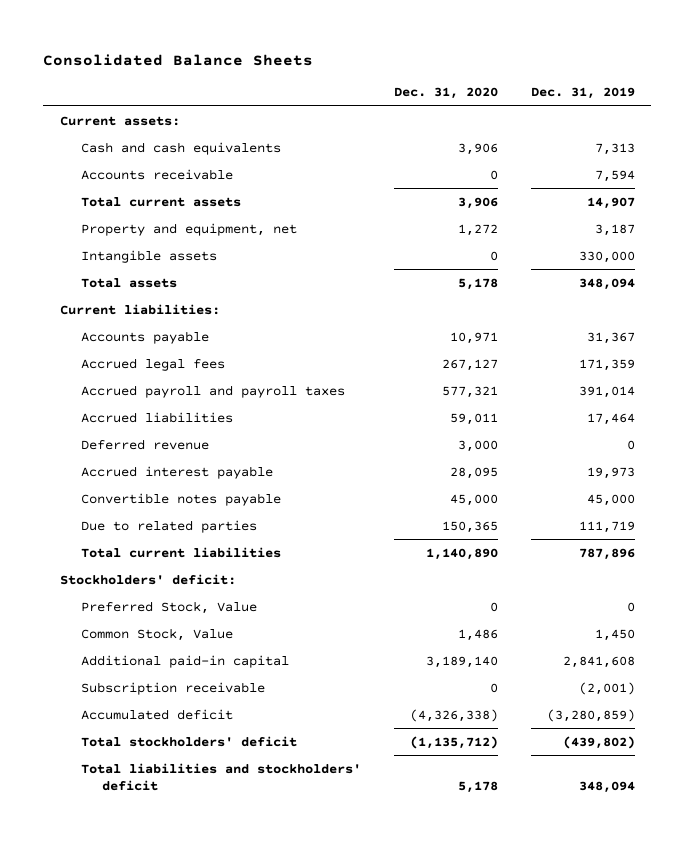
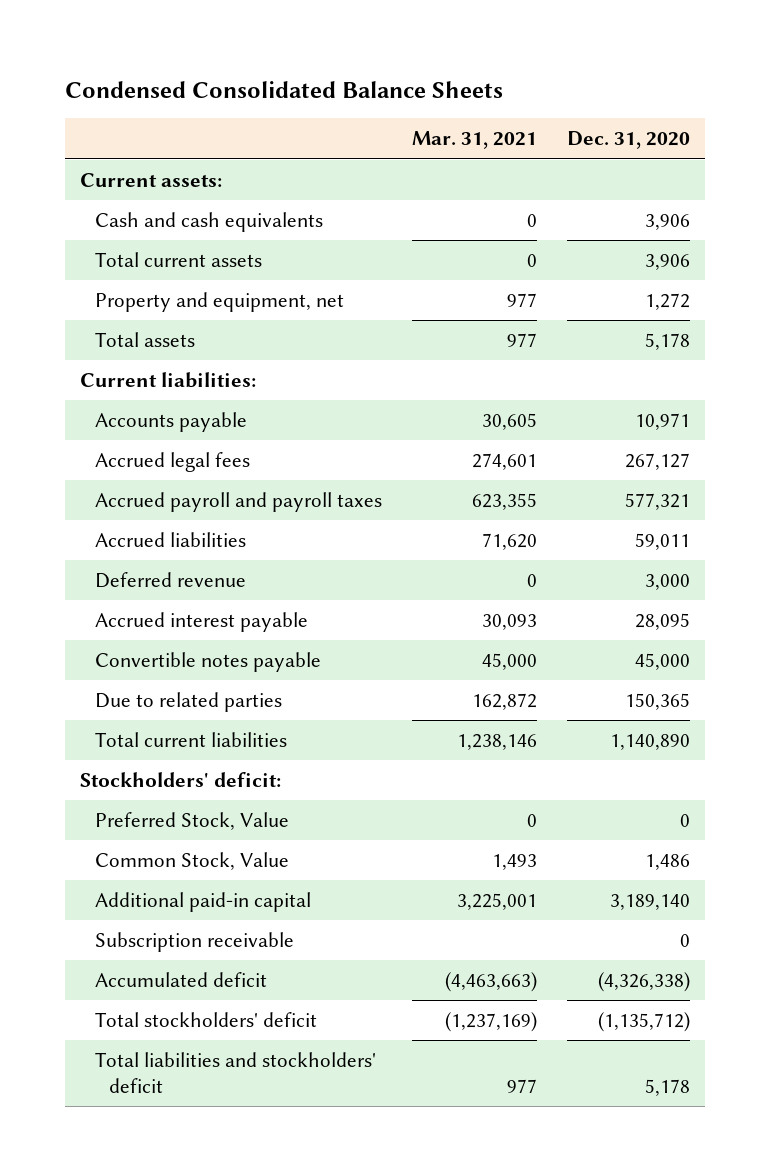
[43,53,314,66] Consolidated Balance Sheets -> [65,80,504,98] Condensed Consolidated Balance Sheets
[530,87,635,100] Dec. 31, 2019 -> none
none -> [412,131,538,150] Mar. 31, 2021
[80,168,233,180] Accounts receivable -> none
[80,249,217,263] Intangible assets -> none

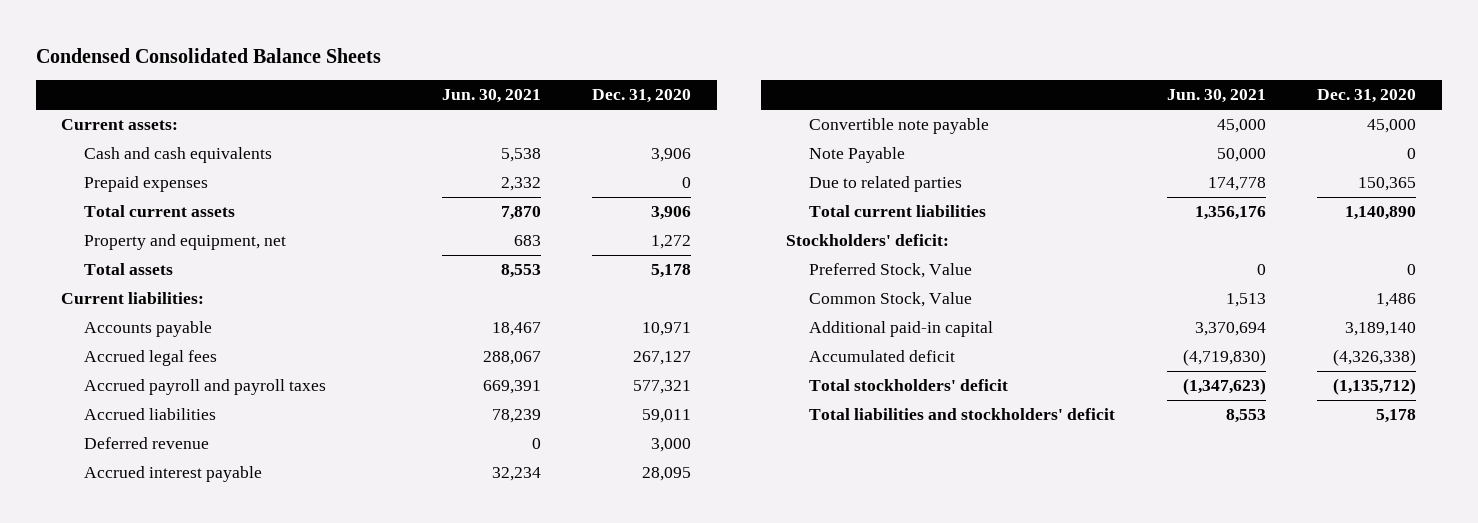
[412,131,538,150] Mar. 31, 2021 -> none
none -> [441,89,541,104] Jun. 30, 2021
none -> [84,176,209,193] Prepaid expenses
[94,651,321,672] Convertible notes payable -> [809,118,990,135] Convertible note payable
none -> [809,147,906,164] Note Payable
[94,931,294,952] Subscription receivable -> none

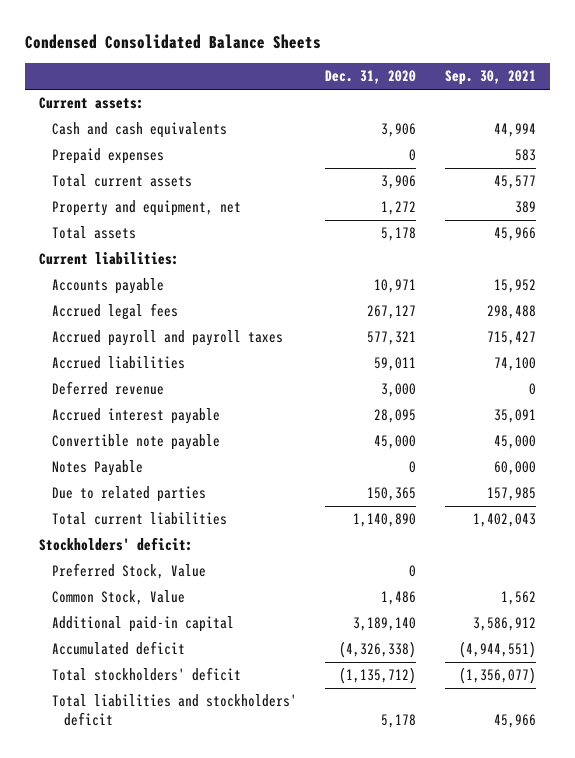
[441,89,541,104] Jun. 30, 2021 -> none
none -> [444,70,536,86] Sep. 30, 2021
[809,147,906,164] Note Payable -> [51,460,143,477] Notes Payable

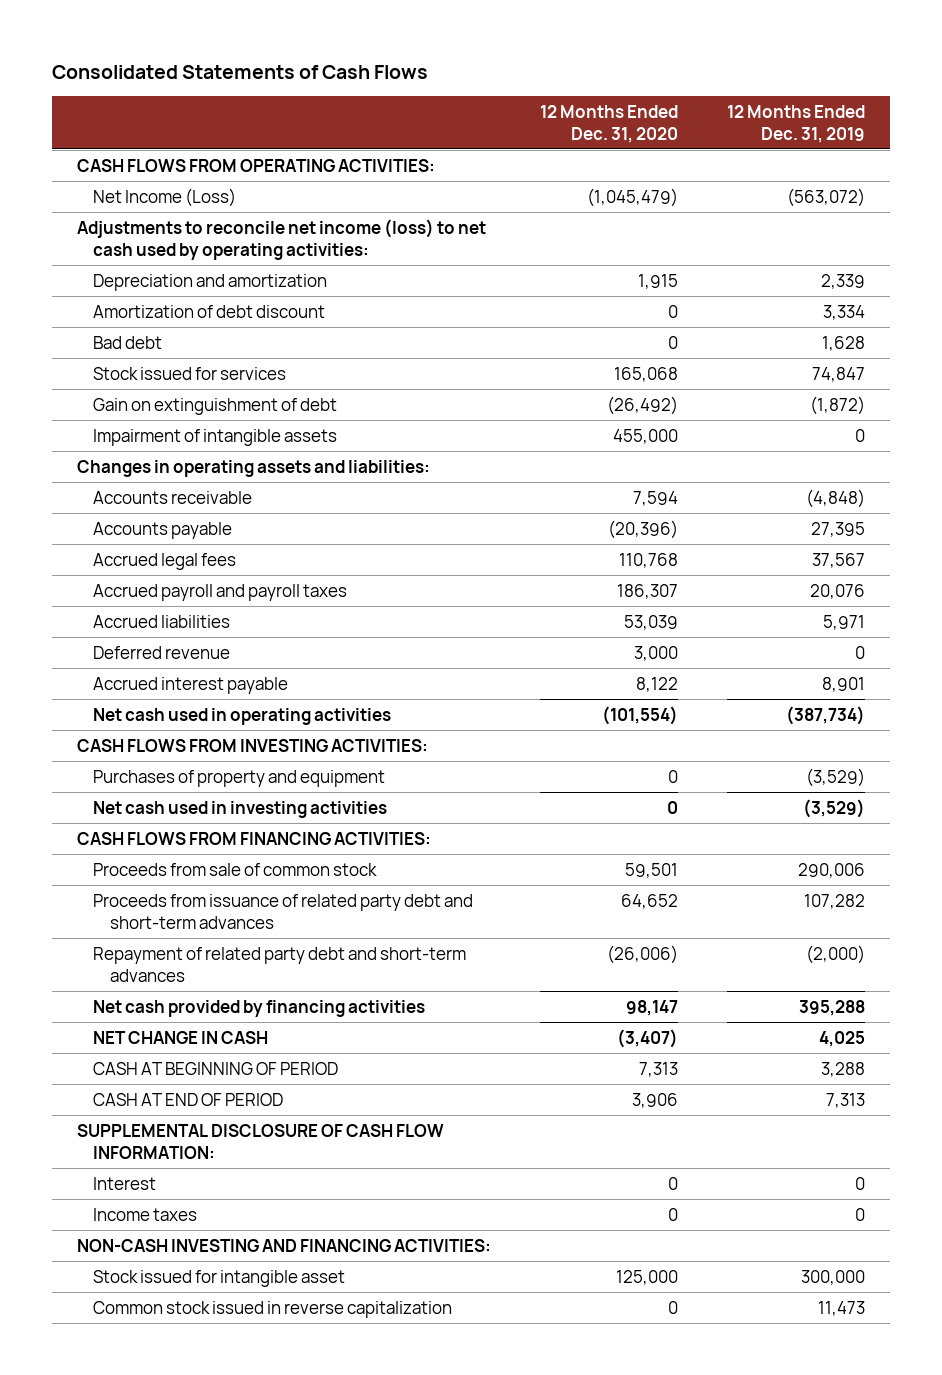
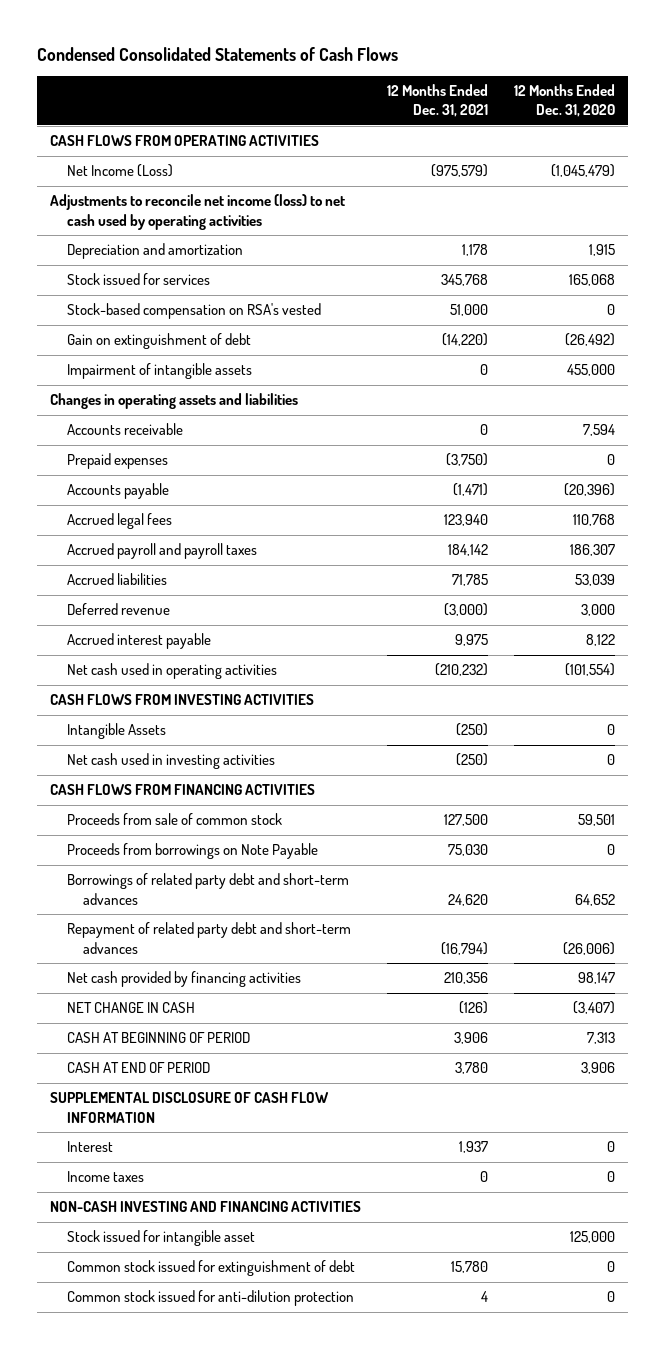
[52,64,429,79] Consolidated Statements of Cash Flows -> [37,46,399,61] Condensed Consolidated Statements of Cash Flows
[727,104,866,143] 12 Months Ended Dec. 31, 2019 -> none
none -> [387,84,489,118] 12 Months Ended Dec. 31, 2021
[76,158,435,172] CASH FLOWS FROM OPERATING ACTIVITIES: -> [50,135,320,147] CASH FLOWS FROM OPERATING ACTIVITIES
[76,218,486,260] Adjustments to reconcile net income (loss) to net cash used by operating activities: -> [50,194,346,230] Adjustments to reconcile net income (loss) to net cash used by operating activities
[93,304,326,318] Amortization of debt discount -> none
[93,335,163,349] Bad debt -> none
none -> [66,303,321,320] Stock-based compensation on RSA's vested
[76,459,430,477] Changes in operating assets and liabilities: -> [50,393,299,410] Changes in operating assets and liabilities
none -> [66,453,168,470] Prepaid expenses
[93,769,386,787] Purchases of property and equipment -> none
[76,738,428,752] CASH FLOWS FROM INVESTING ACTIVITIES: -> [50,694,315,706] CASH FLOWS FROM INVESTING ACTIVITIES
none -> [66,723,166,740] Intangible Assets
[76,831,431,845] CASH FLOWS FROM FINANCING ACTIVITIES: -> [50,784,316,796] CASH FLOWS FROM FINANCING ACTIVITIES
none -> [66,843,318,860] Proceeds from borrowings on Note Payable
[93,893,474,929] Proceeds from issuance of related party debt and short-term advances -> [66,873,349,905] Borrowings of related party debt and short-term advances
[76,1123,444,1159] SUPPLEMENTAL DISCLOSURE OF CASH FLOW INFORMATION: -> [50,1092,330,1123] SUPPLEMENTAL DISCLOSURE OF CASH FLOW INFORMATION
[76,1238,491,1252] NON-CASH INVESTING AND FINANCING ACTIVITIES: -> [50,1201,362,1213] NON-CASH INVESTING AND FINANCING ACTIVITIES
[93,1300,453,1318] Common stock issued in reverse capitalization -> none
none -> [66,1260,355,1277] Common stock issued for extinguishment of debt
none -> [66,1290,354,1307] Common stock issued for anti-dilution protection

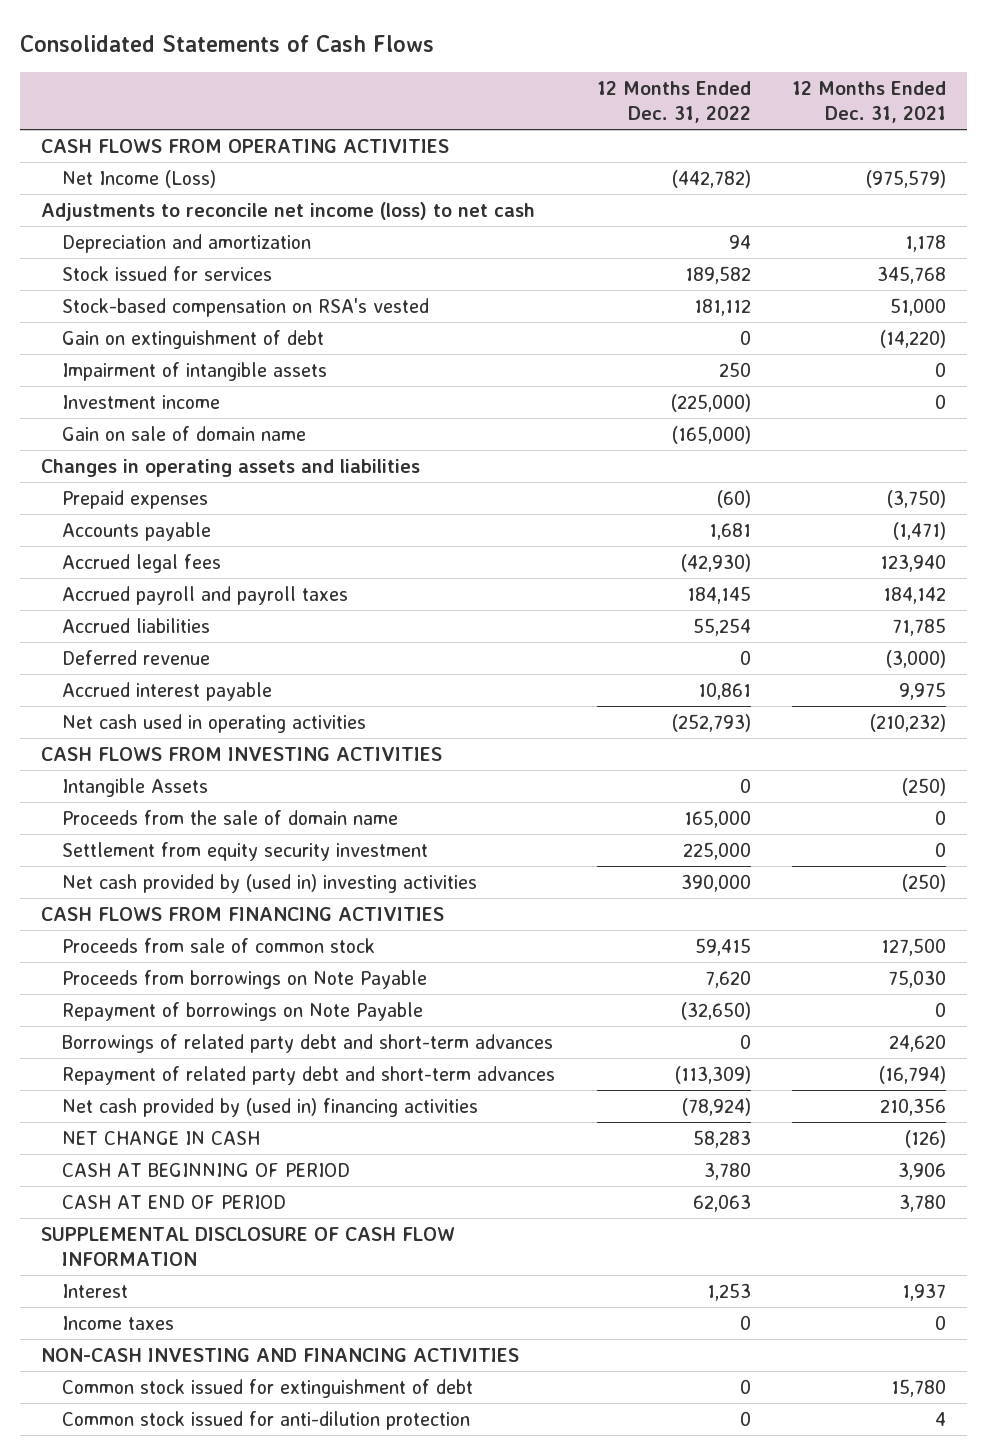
[37,46,399,61] Condensed Consolidated Statements of Cash Flows -> [20,34,435,52] Consolidated Statements of Cash Flows
[514,84,616,118] 12 Months Ended Dec. 31, 2020 -> none
none -> [596,80,751,123] 12 Months Ended Dec. 31, 2022
[50,194,346,230] Adjustments to reconcile net income (loss) to net cash used by operating activities -> [41,201,536,221] Adjustments to reconcile net income (loss) to net cash
none -> [61,394,220,409] Investment income
none -> [61,425,306,441] Gain on sale of domain name
[66,423,183,436] Accounts receivable -> none
none -> [61,809,398,825] Proceeds from the sale of domain name
none -> [61,841,428,861] Settlement from equity security investment
[66,753,275,770] Net cash used in investing activities -> [61,873,477,893] Net cash provided by (used in) investing activities
none -> [61,1001,423,1021] Repayment of borrowings on Note Payable
[66,971,301,988] Net cash provided by financing activities -> [61,1097,478,1117] Net cash provided by (used in) financing activities
[66,1230,255,1247] Stock issued for intangible asset -> none

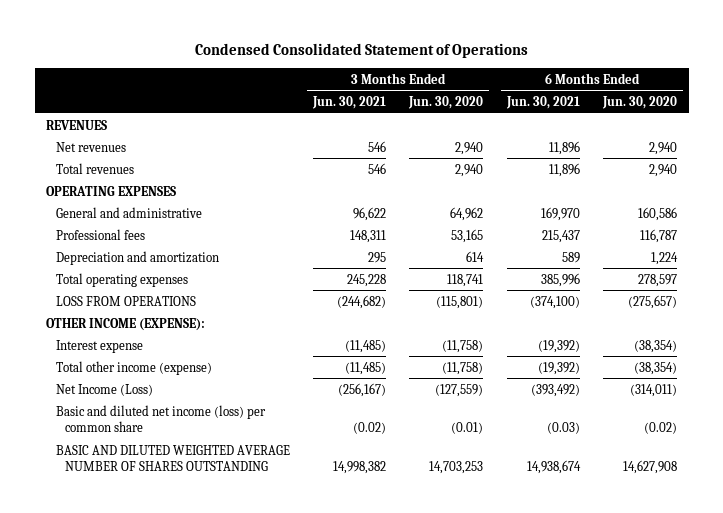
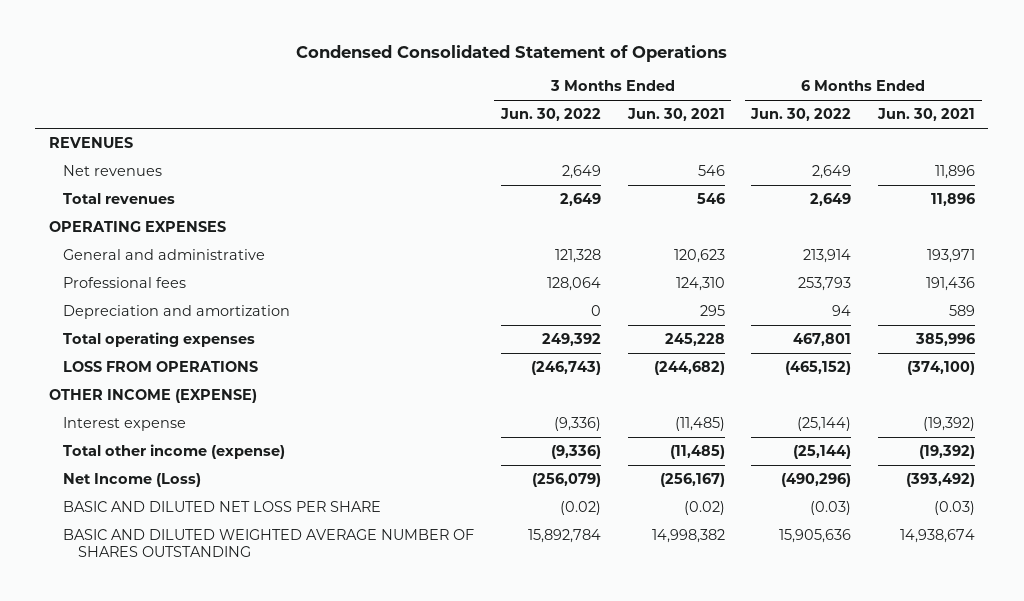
[408,96,484,110] Jun. 30, 2020 -> none
[602,96,678,110] Jun. 30, 2020 -> none
none -> [499,108,601,122] Jun. 30, 2022
none -> [750,108,852,122] Jun. 30, 2022
[353,206,387,221] 96,622 -> [673,249,725,264] 120,623
[540,206,580,221] 169,970 -> [927,249,976,264] 193,971
[350,229,387,243] 148,311 -> [675,277,725,292] 124,310
[541,229,580,243] 215,437 -> [926,277,976,292] 191,436
[46,317,206,331] OTHER INCOME (EXPENSE): -> [48,389,257,404] OTHER INCOME (EXPENSE)
[55,404,266,433] Basic and diluted net income (loss) per common share -> [63,501,382,513] BASIC AND DILUTED NET LOSS PER SHARE

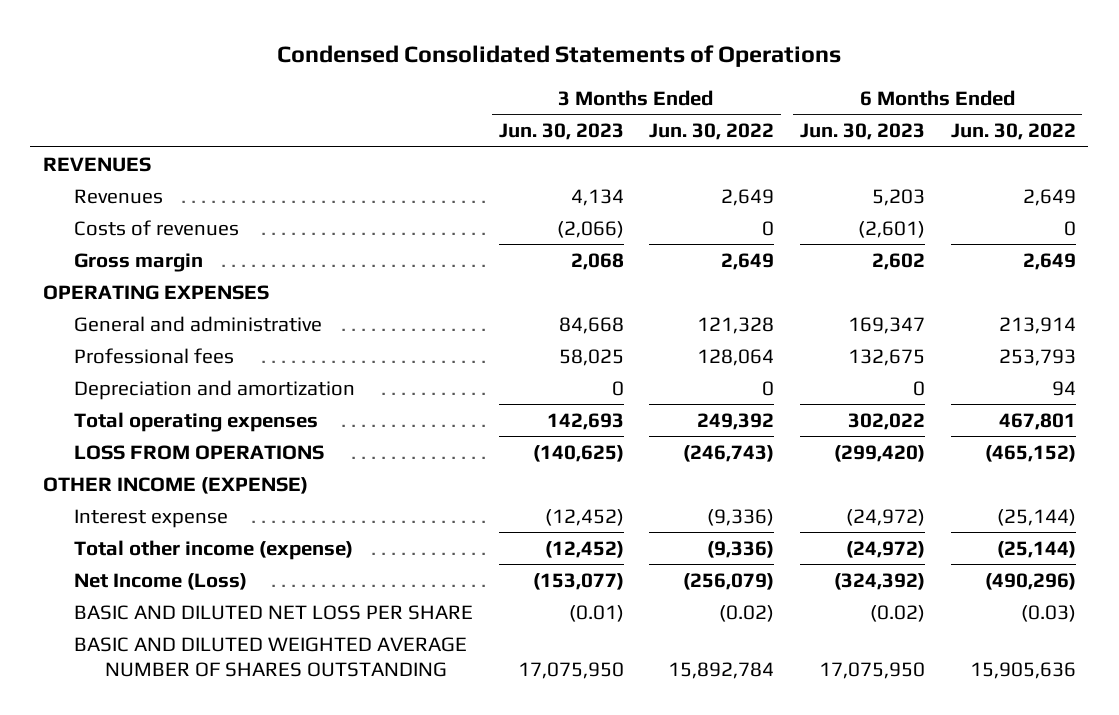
[295,44,727,62] Condensed Consolidated Statement of Operations -> [277,44,842,67] Condensed Consolidated Statements of Operations
[626,108,725,122] Jun. 30, 2021 -> none
[877,108,976,122] Jun. 30, 2021 -> none
none -> [498,123,624,141] Jun. 30, 2023
none -> [799,123,925,141] Jun. 30, 2023
[63,165,163,177] Net revenues -> [73,188,163,204] Revenues
none -> [73,219,239,236] Costs of revenues
[63,193,176,205] Total revenues -> [73,252,203,272] Gross margin

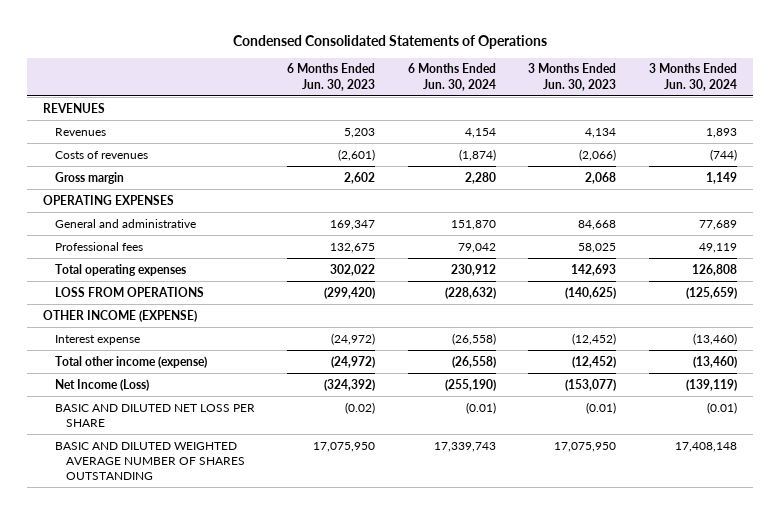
[649,123,775,141] Jun. 30, 2022 -> none
[950,123,1076,141] Jun. 30, 2022 -> none
none -> [407,63,496,91] 6 Months Ended Jun. 30, 2024
none -> [648,63,737,91] 3 Months Ended Jun. 30, 2024
[73,379,355,400] Depreciation and amortization -> none

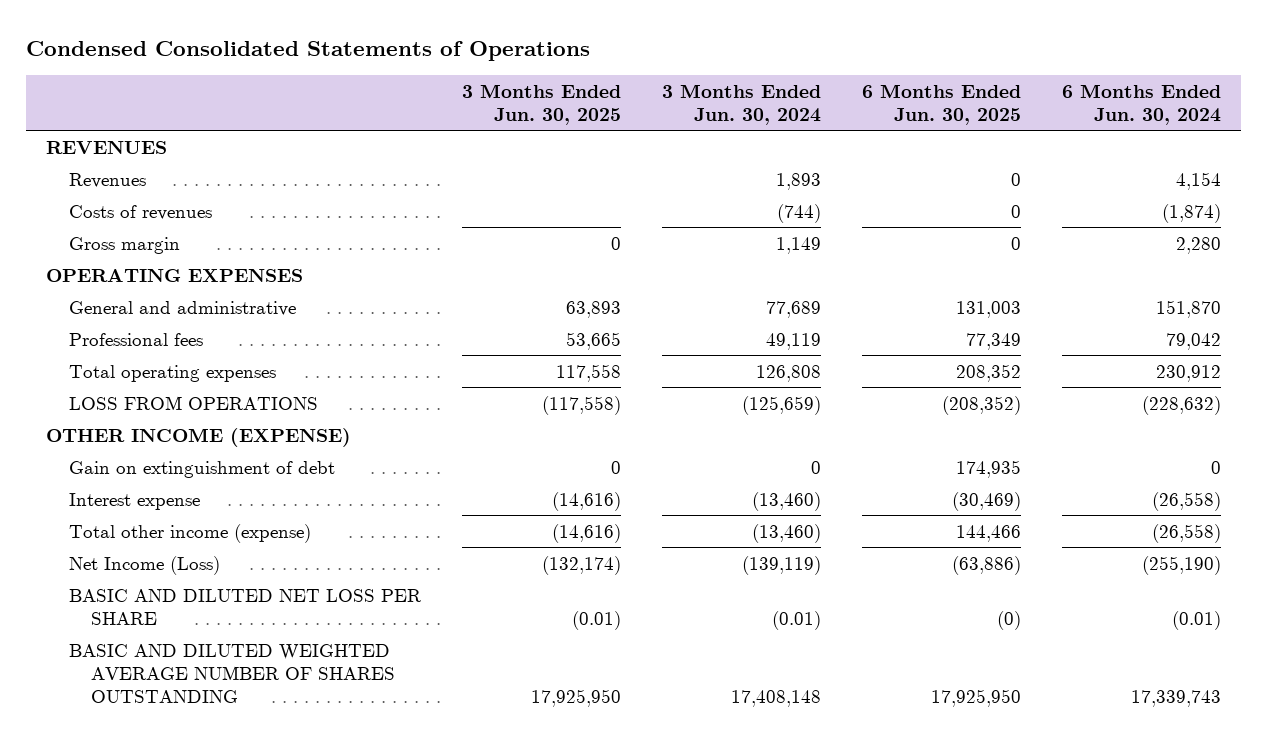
[287,63,376,91] 6 Months Ended Jun. 30, 2023 -> none
[528,63,617,91] 3 Months Ended Jun. 30, 2023 -> none
none -> [461,83,621,125] 3 Months Ended Jun. 30, 2025
none -> [861,83,1021,125] 6 Months Ended Jun. 30, 2025
none -> [68,460,335,478] Gain on extinguishment of debt

